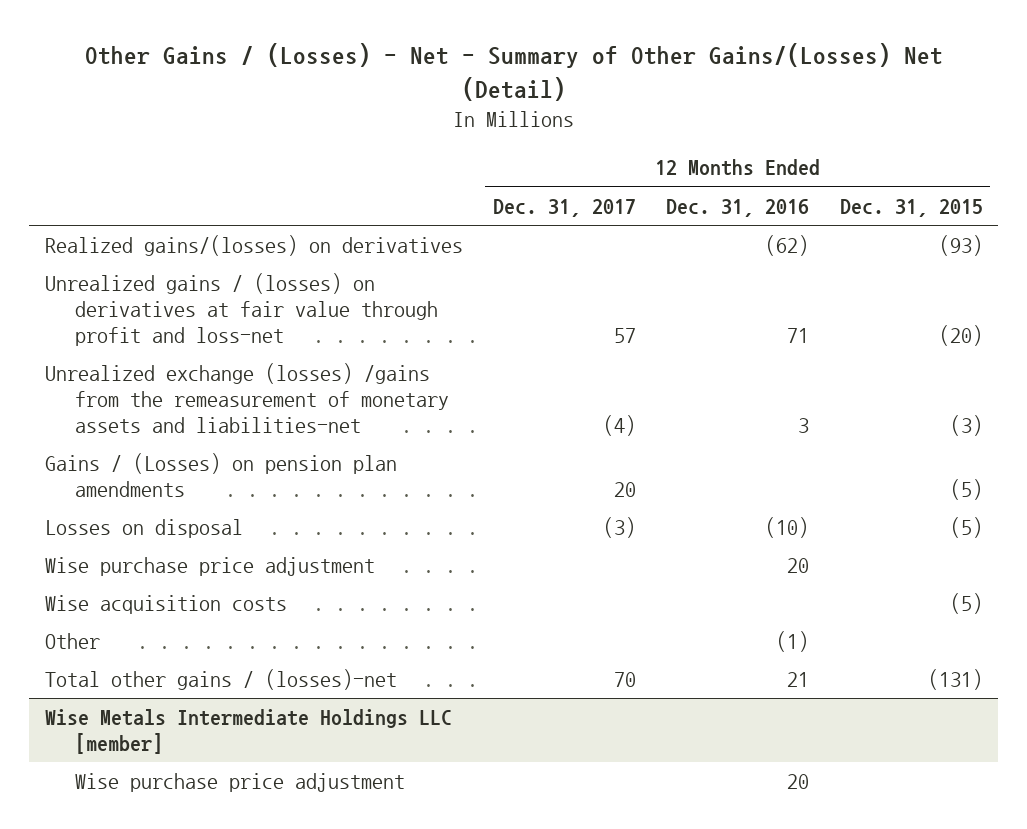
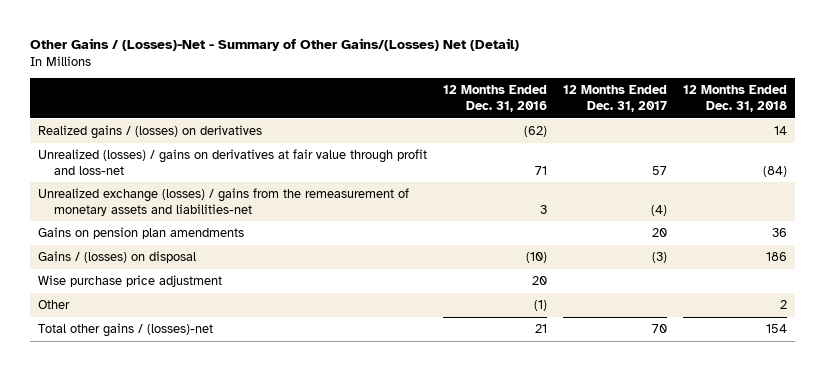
[84,43,943,102] Other Gains / (Losses) - Net - Summary of Other Gains/(Losses) Net (Detail) -> [30,38,520,52] Other Gains / (Losses)-Net - Summary of Other Gains/(Losses) Net (Detail)
[839,198,983,217] Dec. 31, 2015 -> none
none -> [682,85,787,112] 12 Months Ended Dec. 31, 2018
[44,235,463,257] Realized gains/(losses) on derivatives -> [37,125,262,140] Realized gains / (losses) on derivatives
[44,273,439,347] Unrealized gains / (losses) on derivatives at fair value through profit and loss-net -> [37,149,427,175] Unrealized (losses) / gains on derivatives at fair value through profit and loss-net
[44,363,450,434] Unrealized exchange (losses) /gains from the remeasurement of monetary assets and liabilities-net -> [37,188,409,216] Unrealized exchange (losses) / gains from the remeasurement of monetary assets and liabilities-net
[44,453,397,498] Gains / (Losses) on pension plan amendments -> [37,227,244,240] Gains on pension plan amendments
[44,519,243,539] Losses on disposal -> [37,251,196,264] Gains / (losses) on disposal
[44,595,287,615] Wise acquisition costs -> none
[44,709,452,755] Wise Metals Intermediate Holdings LLC [member] -> none
[75,773,406,793] Wise purchase price adjustment -> none

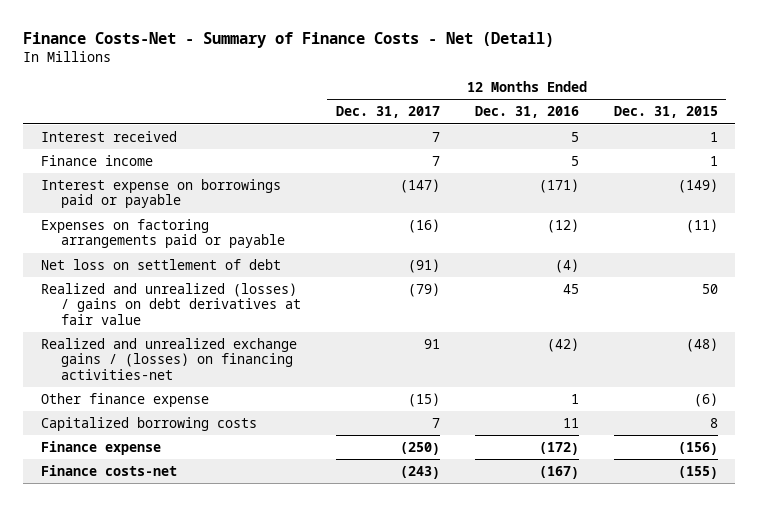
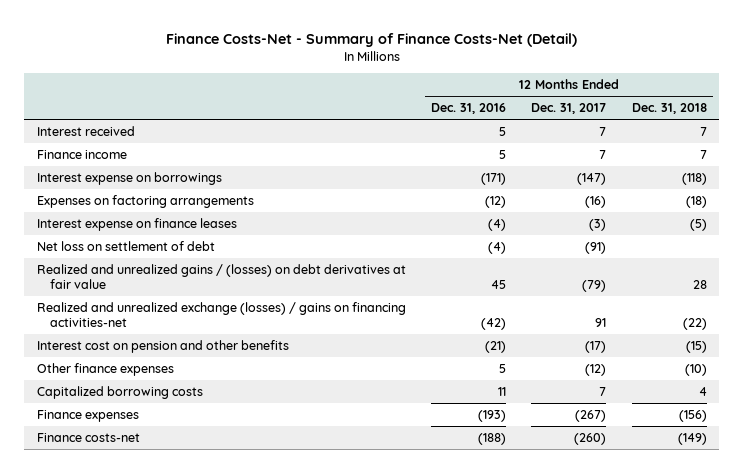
[23,31,555,48] Finance Costs-Net - Summary of Finance Costs - Net (Detail) -> [165,32,577,47] Finance Costs-Net - Summary of Finance Costs-Net (Detail)
[613,106,718,119] Dec. 31, 2015 -> none
none -> [631,103,707,115] Dec. 31, 2018
[40,178,281,209] Interest expense on borrowings paid or payable -> [36,172,222,186] Interest expense on borrowings
[40,218,285,249] Expenses on factoring arrangements paid or payable -> [36,195,254,209] Expenses on factoring arrangements
none -> [36,218,237,232] Interest expense on finance leases
[40,282,301,326] Realized and unrealized (losses) / gains on debt derivatives at fair value -> [36,264,406,290] Realized and unrealized gains / (losses) on debt derivatives at fair value
[40,337,297,381] Realized and unrealized exchange gains / (losses) on financing activities-net -> [36,302,406,328] Realized and unrealized exchange (losses) / gains on financing activities-net
none -> [36,340,289,354] Interest cost on pension and other benefits
[40,392,209,407] Other finance expense -> [36,363,174,377] Other finance expenses
[407,392,440,407] (15) -> [585,364,607,377] (12)
[570,393,579,404] 1 -> [498,364,506,374] 5
[40,440,161,455] Finance expense -> [36,410,139,423] Finance expenses
[399,441,440,455] (250) -> [575,410,607,423] (267)
[538,441,579,455] (172) -> [477,410,506,423] (193)
[399,465,440,479] (243) -> [574,433,607,446] (260)
[538,465,579,479] (167) -> [477,433,506,446] (188)

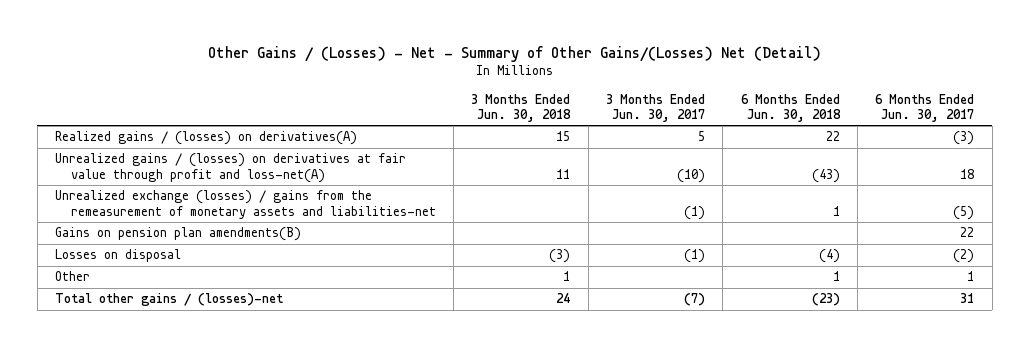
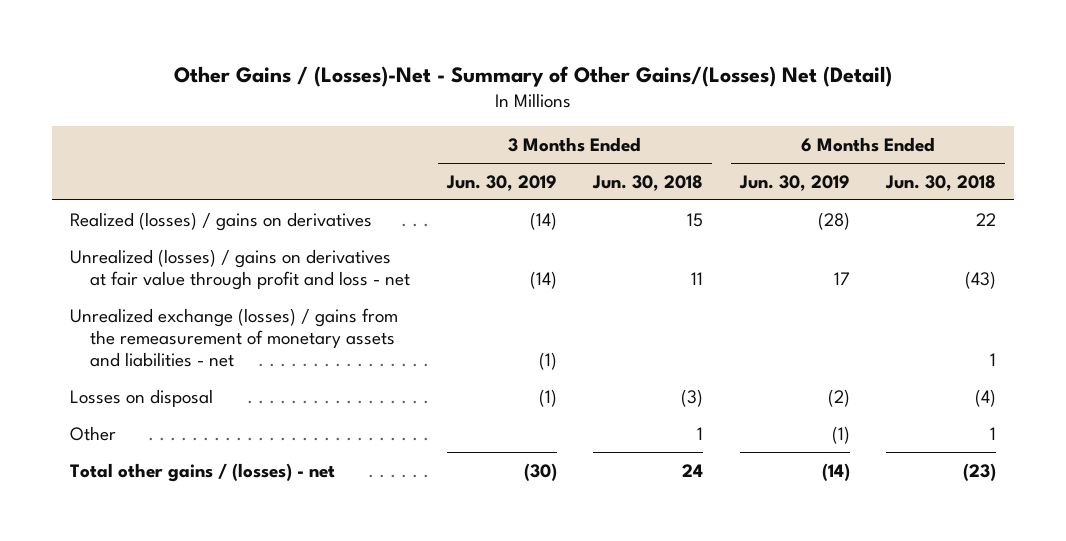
[207,45,821,62] Other Gains / (Losses) - Net - Summary of Other Gains/(Losses) Net (Detail) -> [174,65,893,87] Other Gains / (Losses)-Net - Summary of Other Gains/(Losses) Net (Detail)
[606,93,706,122] 3 Months Ended Jun. 30, 2017 -> none
[875,93,975,122] 6 Months Ended Jun. 30, 2017 -> none
none -> [445,174,557,191] Jun. 30, 2019
none -> [738,174,850,191] Jun. 30, 2019
[55,227,302,242] Gains on pension plan amendments(B) -> none
[55,131,358,146] Realized gains / (losses) on derivatives(A) -> [70,211,373,231] Realized (losses) / gains on derivatives
[55,153,407,183] Unrealized gains / (losses) on derivatives at fair value through profit and loss-net(A) -> [70,248,411,290] Unrealized (losses) / gains on derivatives at fair value through profit and loss - net
[55,190,436,219] Unrealized exchange (losses) / gains from the remeasurement of monetary assets and liabilities-net -> [70,307,399,367] Unrealized exchange (losses) / gains from the remeasurement of monetary assets and liabilities - net
[55,293,284,307] Total other gains / (losses)-net -> [70,462,336,482] Total other gains / (losses) - net

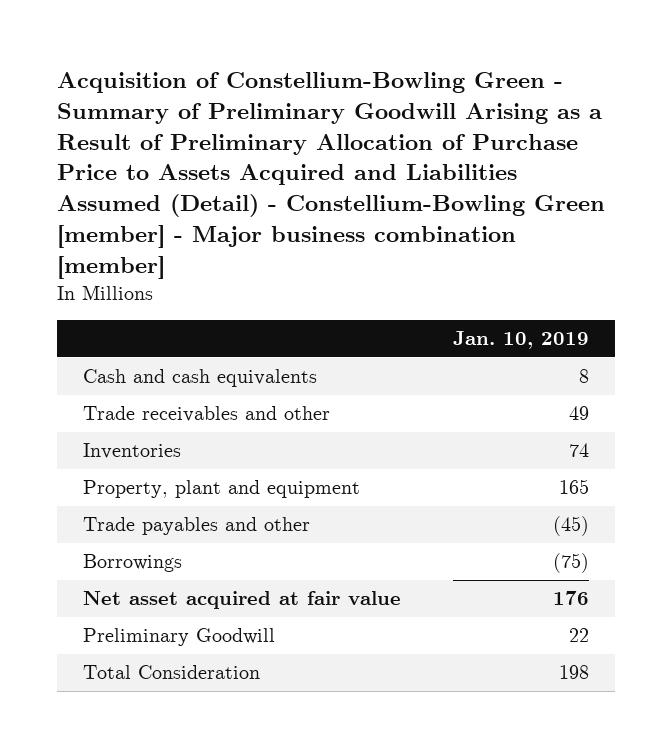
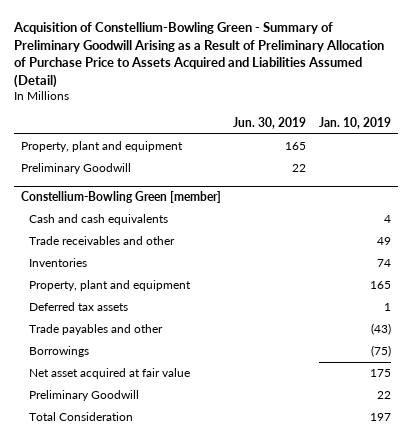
[56,71,605,280] Acquisition of Constellium-Bowling Green - Summary of Preliminary Goodwill Arising as a Result of Preliminary Allocation of Purchase Price to Assets Acquired and Liabilities Assumed (Detail) - Constellium-Bowling Green [member] - Major business combination [member] -> [13,21,385,88] Acquisition of Constellium-Bowling Green - Summary of Preliminary Goodwill Arising as a Result of Preliminary Allocation of Purchase Price to Assets Acquired and Liabilities Assumed (Detail)
none -> [233,116,307,129] Jun. 30, 2019
none -> [20,141,183,153] Property, plant and equipment
none -> [20,163,131,175] Preliminary Goodwill
none -> [20,191,221,204] Constellium-Bowling Green [member]
[579,369,590,384] 8 -> [384,215,392,224] 4
none -> [28,302,128,312] Deferred tax assets
[553,516,590,537] (45) -> [371,323,392,336] (43)
[553,591,590,606] 176 -> [370,369,392,378] 175
[559,665,590,680] 198 -> [370,413,392,422] 197

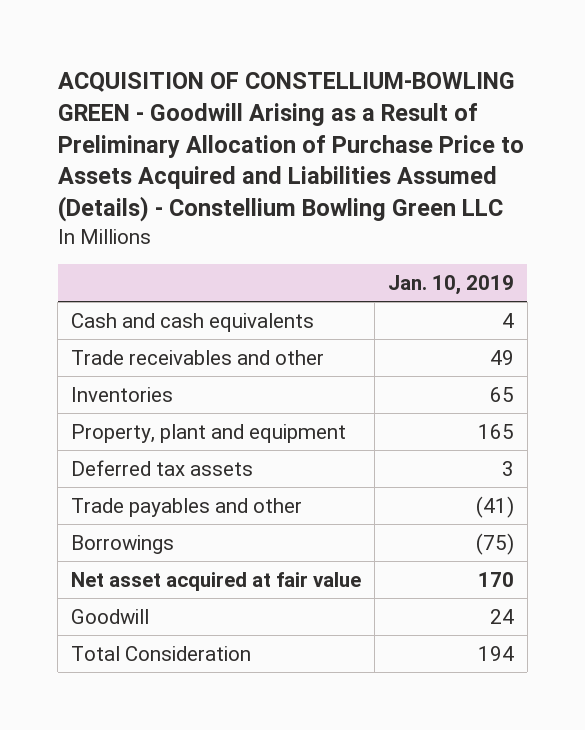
[13,21,385,88] Acquisition of Constellium-Bowling Green - Summary of Preliminary Goodwill Arising as a Result of Preliminary Allocation of Purchase Price to Assets Acquired and Liabilities Assumed (Detail) -> [57,72,524,223] ACQUISITION OF CONSTELLIUM-BOWLING GREEN - Goodwill Arising as a Result of Preliminary Allocation of Purchase Price to Assets Acquired and Liabilities Assumed (Details) - Constellium Bowling Green LLC
[233,116,307,129] Jun. 30, 2019 -> none
[20,141,183,153] Property, plant and equipment -> none
[20,163,131,175] Preliminary Goodwill -> none
[20,191,221,204] Constellium-Bowling Green [member] -> none
[377,259,392,268] 74 -> [489,386,514,402] 65
[384,303,392,312] 1 -> [501,460,514,476] 3
[371,323,392,336] (43) -> [475,495,514,518] (41)
[370,369,392,378] 175 -> [477,571,514,587] 170
[28,390,139,402] Preliminary Goodwill -> [70,608,149,624] Goodwill
[377,391,392,400] 22 -> [489,608,514,624] 24
[370,413,392,422] 197 -> [477,645,514,661] 194

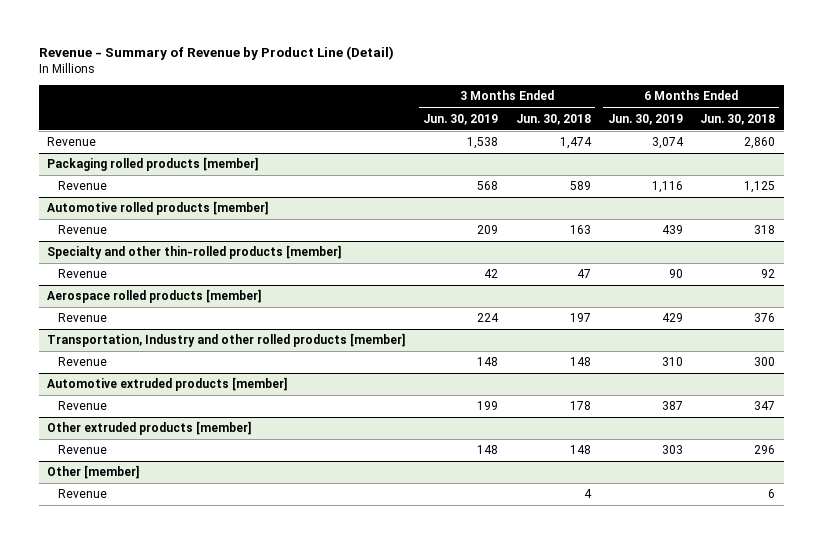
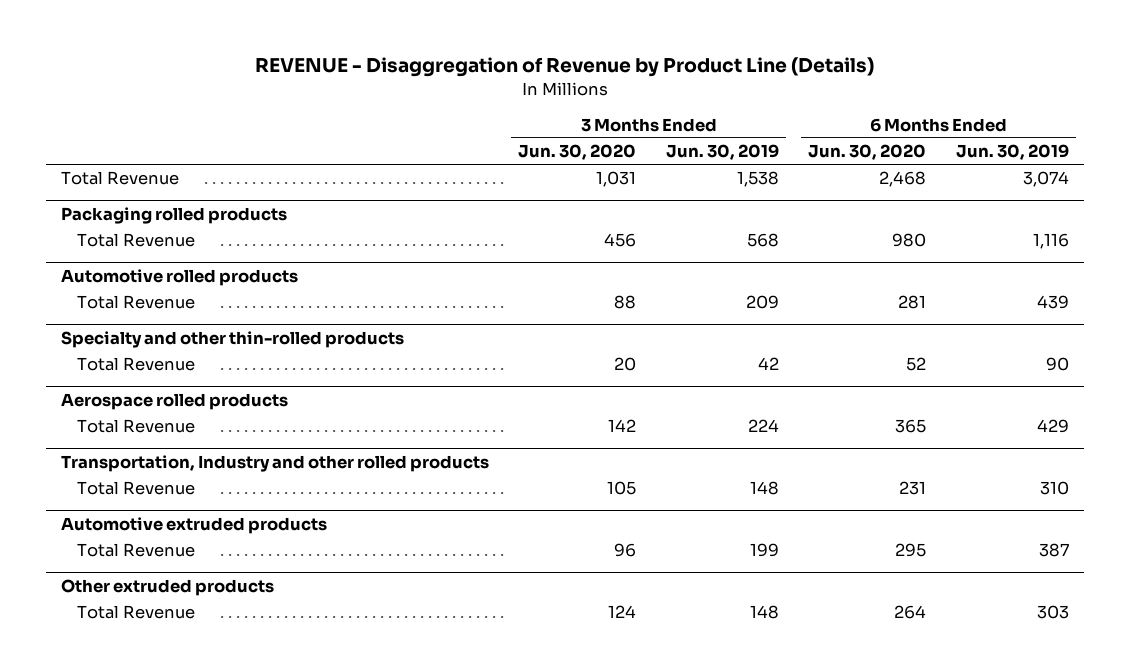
[38,45,394,60] Revenue - Summary of Revenue by Product Line (Detail) -> [254,56,874,77] REVENUE - Disaggregation of Revenue by Product Line (Details)
[515,113,591,125] Jun. 30, 2018 -> none
[699,113,775,125] Jun. 30, 2018 -> none
none -> [518,144,637,161] Jun. 30, 2020
none -> [808,144,927,161] Jun. 30, 2020
[47,465,141,480] Other [member] -> none
[58,489,108,499] Revenue -> none
[47,137,97,147] Revenue -> [60,171,179,186] Total Revenue
[47,157,260,172] Packaging rolled products [member] -> [60,207,287,225] Packaging rolled products
[58,181,108,191] Revenue -> [77,233,196,248] Total Revenue
[47,201,270,216] Automotive rolled products [member] -> [60,269,298,287] Automotive rolled products
[58,225,108,235] Revenue -> [77,295,196,310] Total Revenue
[47,245,343,260] Specialty and other thin-rolled products [member] -> [60,331,404,349] Specialty and other thin-rolled products
[58,269,108,279] Revenue -> [77,357,196,372] Total Revenue
[47,289,263,304] Aerospace rolled products [member] -> [60,393,288,411] Aerospace rolled products
[58,313,108,323] Revenue -> [77,419,196,434] Total Revenue
[47,333,407,348] Transportation, Industry and other rolled products [member] -> [60,455,489,473] Transportation, Industry and other rolled products
[58,357,108,367] Revenue -> [77,481,196,496] Total Revenue
[47,377,289,392] Automotive extruded products [member] -> [60,517,327,535] Automotive extruded products
[58,401,108,411] Revenue -> [77,543,196,558] Total Revenue
[47,421,253,436] Other extruded products [member] -> [60,579,274,597] Other extruded products
[58,445,108,455] Revenue -> [77,605,196,620] Total Revenue

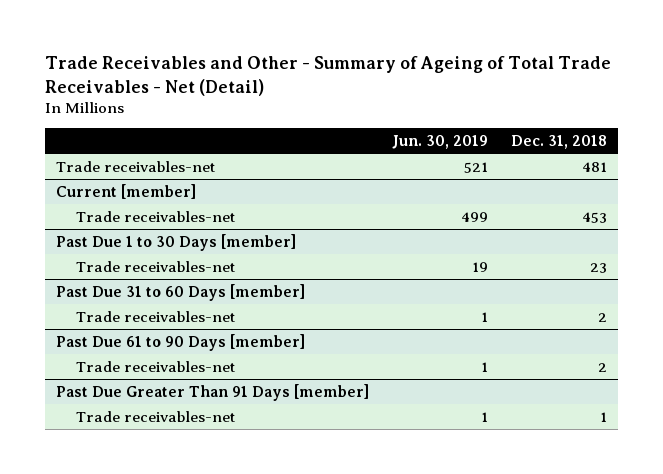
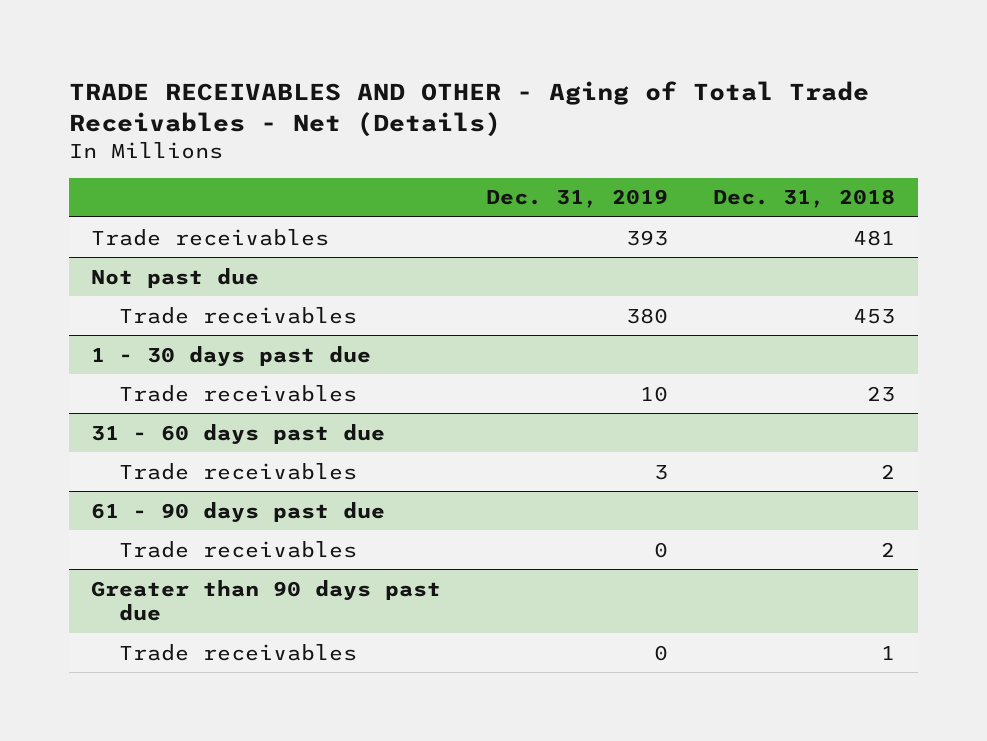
[45,55,612,96] Trade Receivables and Other - Summary of Ageing of Total Trade Receivables - Net (Detail) -> [68,80,869,137] TRADE RECEIVABLES AND OTHER - Aging of Total Trade Receivables - Net (Details)
[392,135,489,150] Jun. 30, 2019 -> none
none -> [486,189,669,209] Dec. 31, 2019
[56,160,216,172] Trade receivables-net -> [91,228,330,246] Trade receivables
[56,183,197,199] Current [member] -> [91,267,260,288] Not past due
[76,210,236,222] Trade receivables-net -> [119,306,358,324] Trade receivables
[56,233,297,251] Past Due 1 to 30 Days [member] -> [91,345,372,367] 1 - 30 days past due
[76,260,236,272] Trade receivables-net -> [119,384,358,402] Trade receivables
[56,283,306,301] Past Due 31 to 60 Days [member] -> [91,423,386,445] 31 - 60 days past due
[76,310,236,322] Trade receivables-net -> [119,462,358,480] Trade receivables
[56,333,306,351] Past Due 61 to 90 Days [member] -> [91,501,386,523] 61 - 90 days past due
[76,360,236,372] Trade receivables-net -> [119,540,358,558] Trade receivables
[56,383,370,401] Past Due Greater Than 91 Days [member] -> [91,579,442,622] Greater than 90 days past due
[76,410,236,422] Trade receivables-net -> [119,643,358,661] Trade receivables

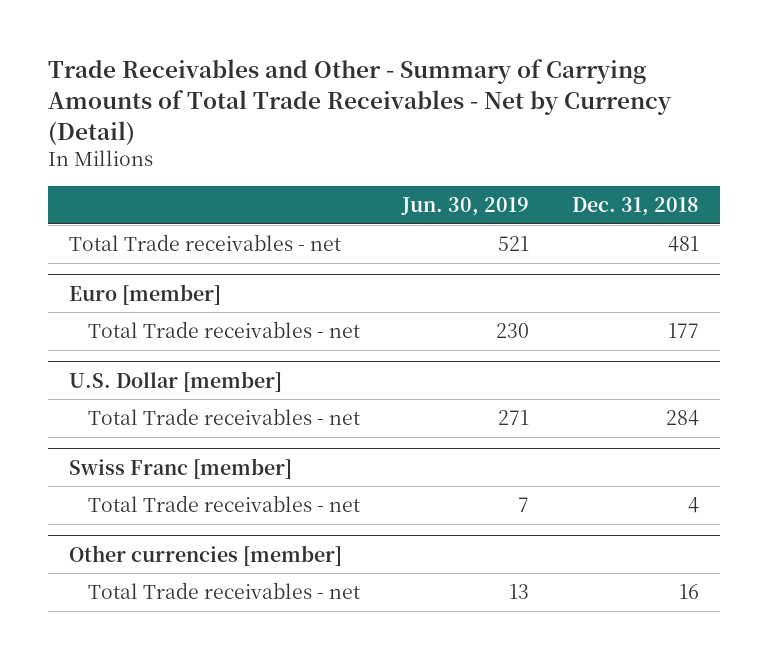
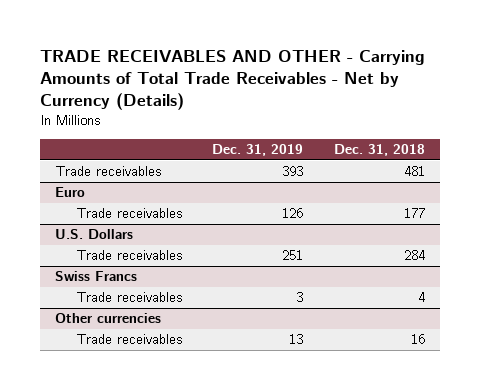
[47,59,672,145] Trade Receivables and Other - Summary of Carrying Amounts of Total Trade Receivables - Net by Currency (Detail) -> [39,49,425,110] TRADE RECEIVABLES AND OTHER - Carrying Amounts of Total Trade Receivables - Net by Currency (Details)
[401,196,530,216] Jun. 30, 2019 -> none
none -> [212,144,304,157] Dec. 31, 2019
[68,234,341,252] Total Trade receivables - net -> [54,166,161,177] Trade receivables
[68,283,221,305] Euro [member] -> [54,187,85,198] Euro
[87,321,360,339] Total Trade receivables - net -> [76,208,183,219] Trade receivables
[68,370,282,392] U.S. Dollar [member] -> [54,229,133,240] U.S. Dollars
[87,408,360,426] Total Trade receivables - net -> [76,250,183,261] Trade receivables
[68,457,292,479] Swiss Franc [member] -> [54,271,137,282] Swiss Francs
[87,495,360,513] Total Trade receivables - net -> [76,292,183,303] Trade receivables
[68,544,342,566] Other currencies [member] -> [54,313,161,324] Other currencies
[87,582,360,600] Total Trade receivables - net -> [76,334,183,345] Trade receivables

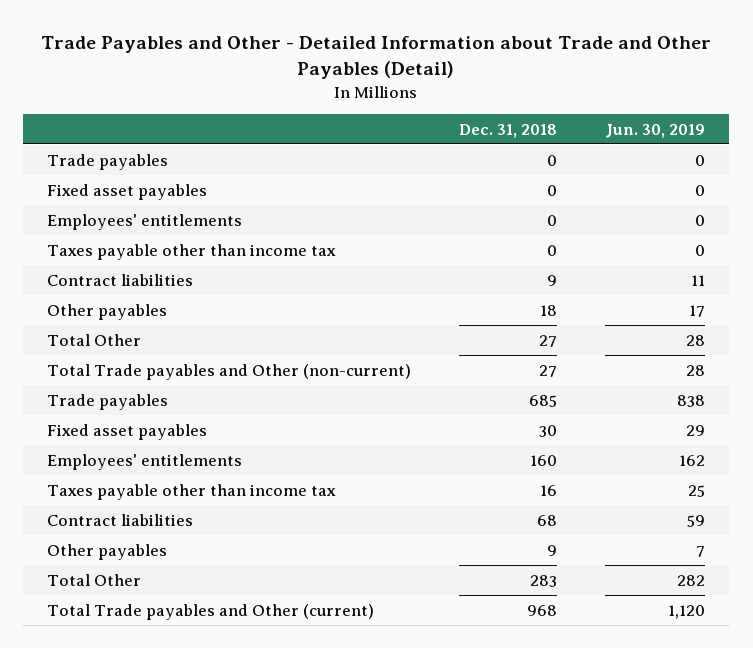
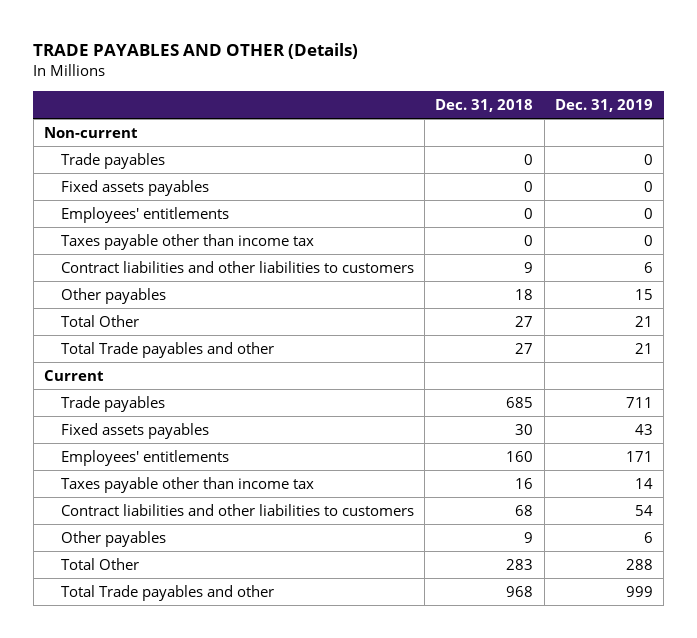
[41,36,712,80] Trade Payables and Other - Detailed Information about Trade and Other Payables (Detail) -> [33,43,359,60] TRADE PAYABLES AND OTHER (Details)
[605,123,706,138] Jun. 30, 2019 -> none
none -> [554,98,653,112] Dec. 31, 2019
none -> [43,126,138,138] Non-current
[47,183,208,200] Fixed asset payables -> [60,179,209,196] Fixed assets payables
[47,273,194,286] Contract liabilities -> [60,260,414,273] Contract liabilities and other liabilities to customers
[47,363,412,380] Total Trade payables and Other (non-current) -> [60,341,274,358] Total Trade payables and other
none -> [43,369,104,381] Current
[47,423,208,440] Fixed asset payables -> [60,422,209,439] Fixed assets payables
[47,513,194,526] Contract liabilities -> [60,503,414,516] Contract liabilities and other liabilities to customers
[47,603,375,620] Total Trade payables and Other (current) -> [60,584,274,601] Total Trade payables and other

